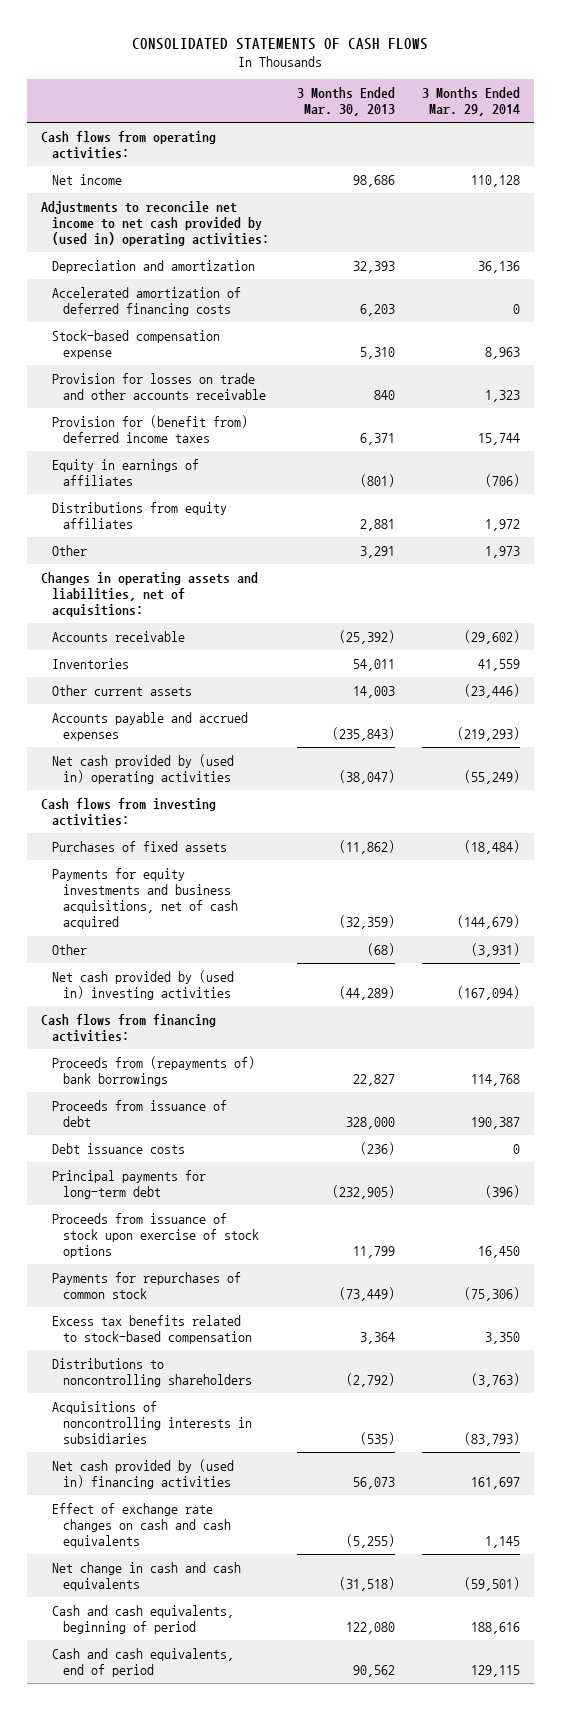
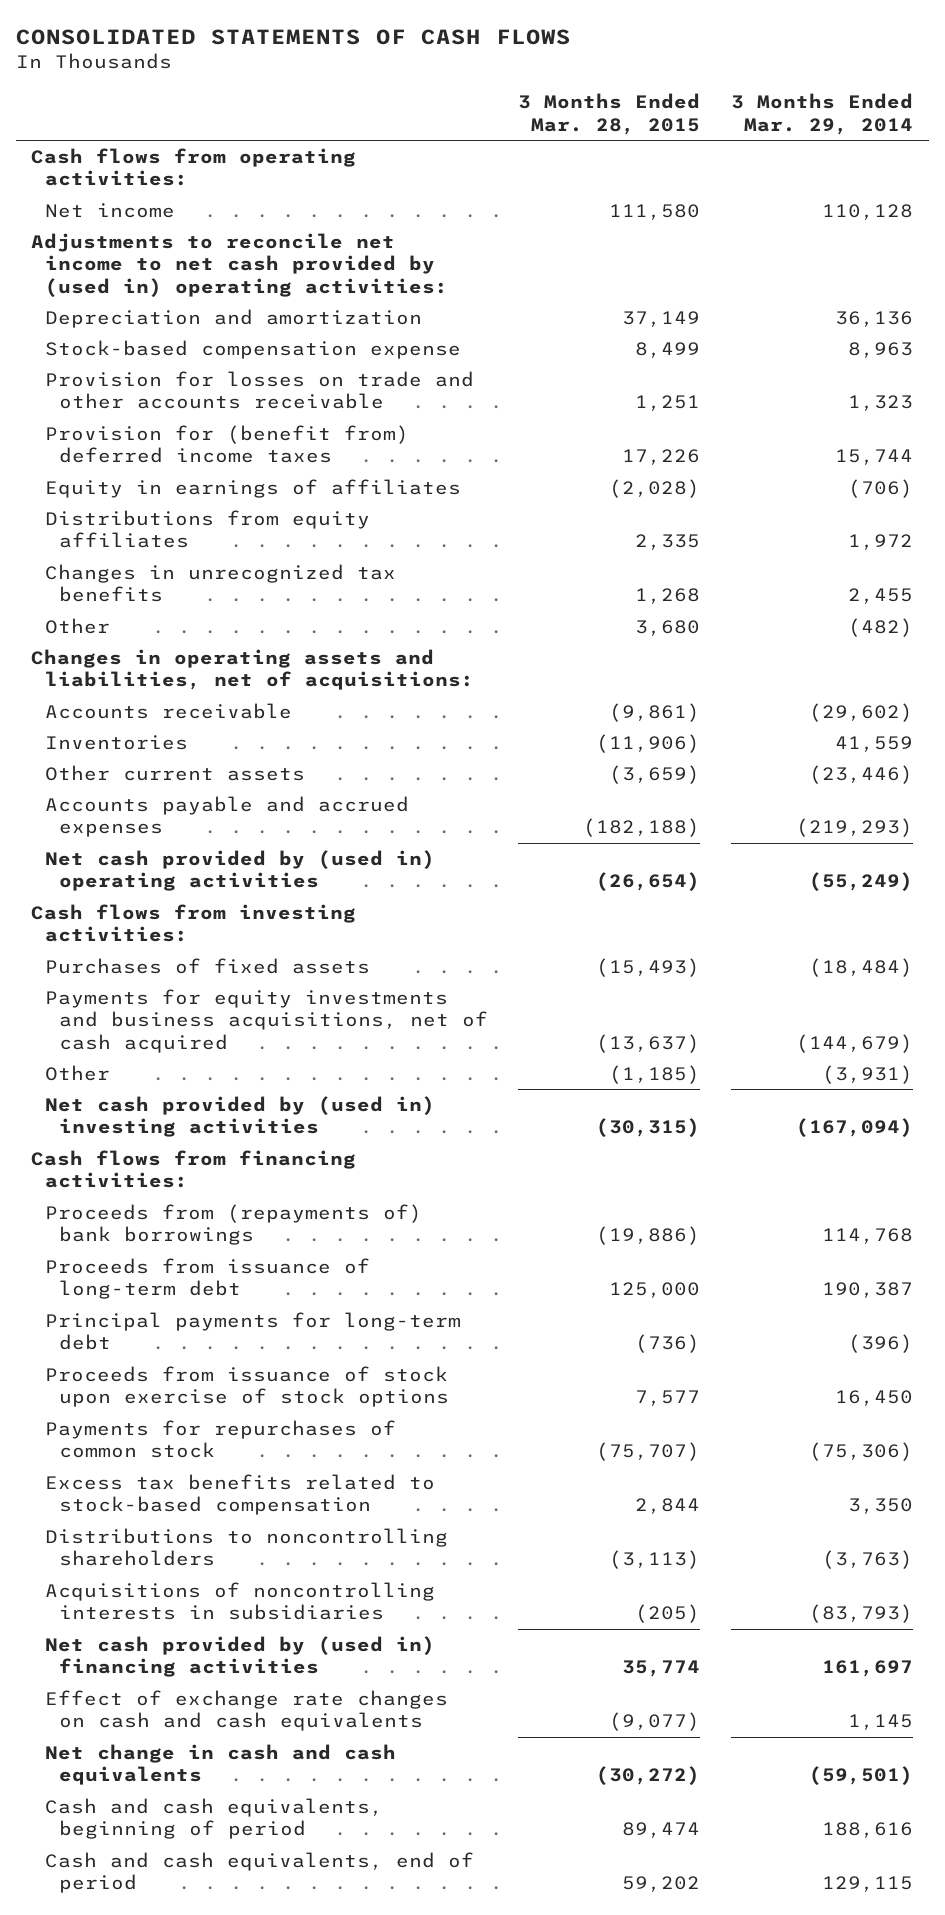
[296,86,395,116] 3 Months Ended Mar. 30, 2013 -> none
none -> [518,93,701,135] 3 Months Ended Mar. 28, 2015
[52,286,242,316] Accelerated amortization of deferred financing costs -> none
none -> [44,564,396,603] Changes in unrecognized tax benefits
[484,545,520,558] 1,973 -> [848,618,914,638] (482)
[52,1142,186,1154] Debt issuance costs -> none
[52,1099,228,1127] Proceeds from issuance of debt -> [44,1258,370,1300] Proceeds from issuance of long-term debt

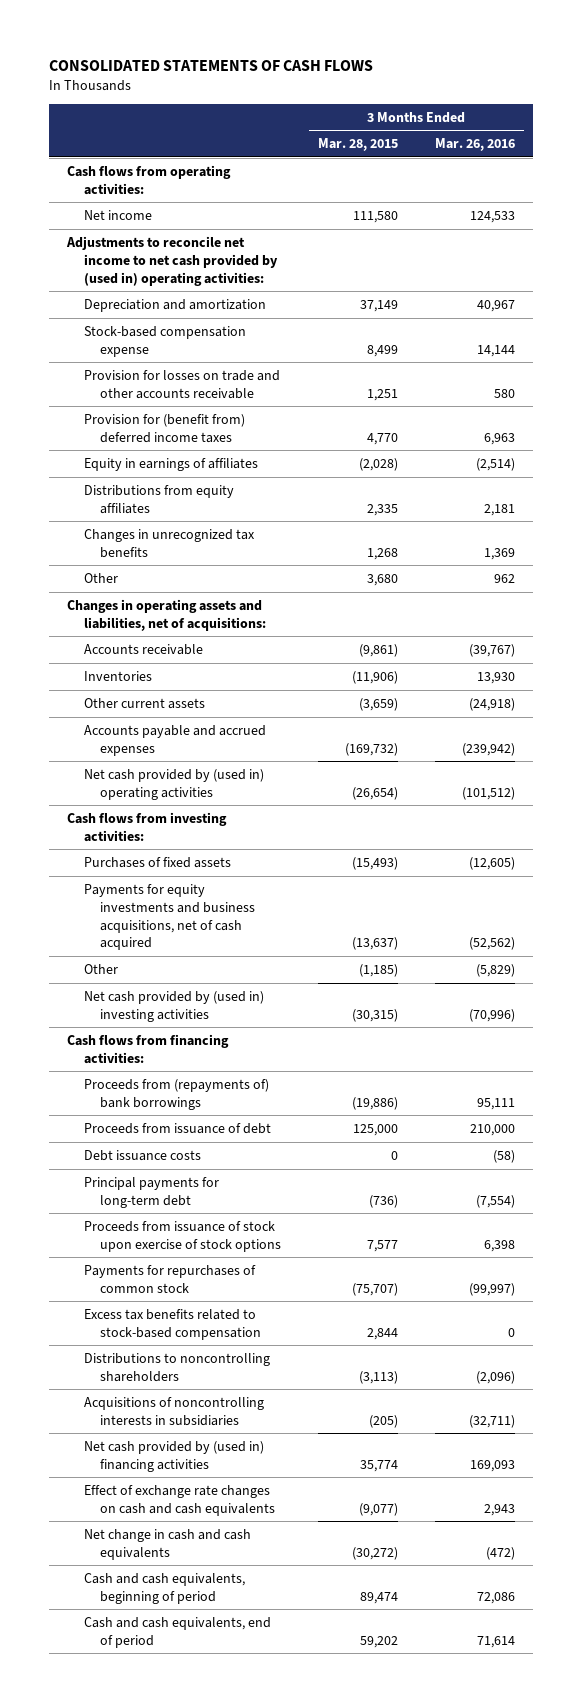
[731,93,914,135] 3 Months Ended Mar. 29, 2014 -> none
none -> [434,138,515,152] Mar. 26, 2016
[622,449,701,466] 17,226 -> [366,432,398,445] 4,770
[583,818,701,838] (182,188) -> [344,742,398,756] (169,732)
[44,1258,370,1300] Proceeds from issuance of long-term debt -> [83,1122,271,1134] Proceeds from issuance of debt
none -> [83,1149,201,1161] Debt issuance costs

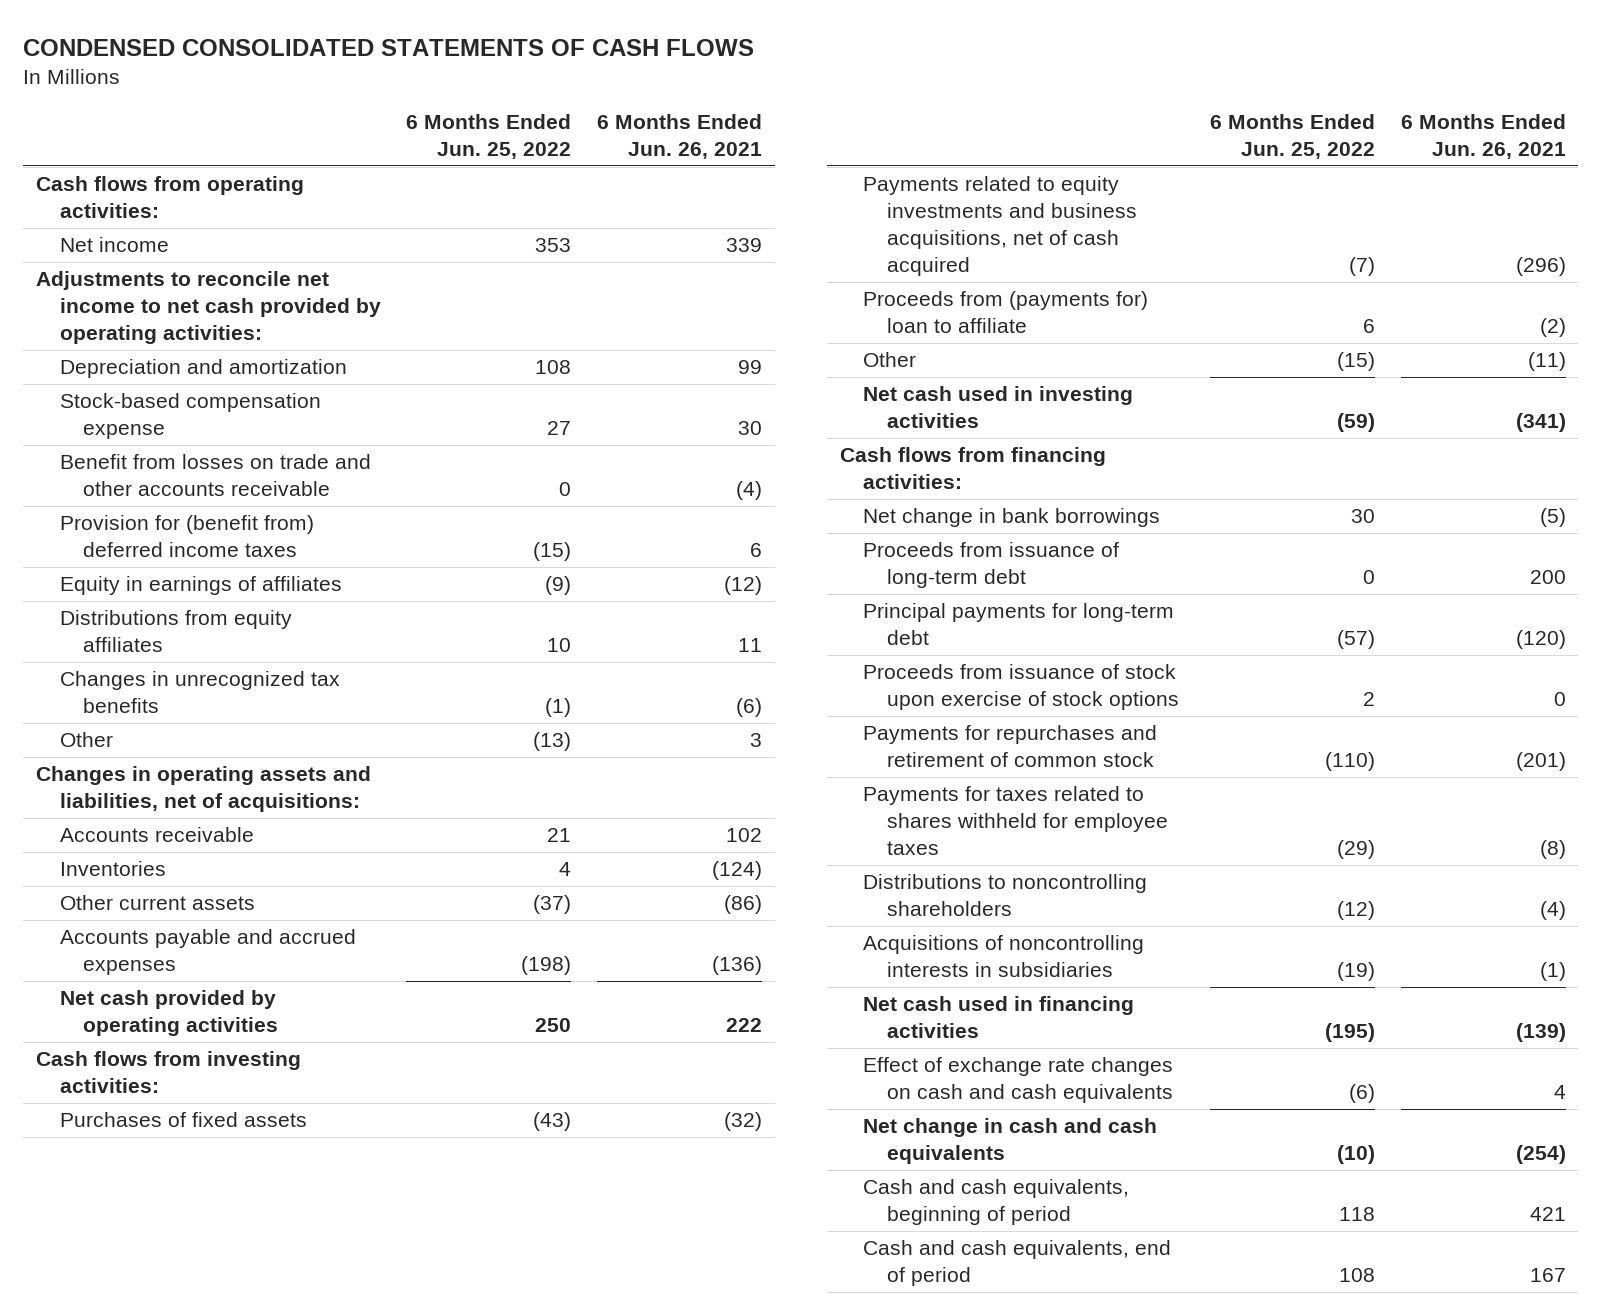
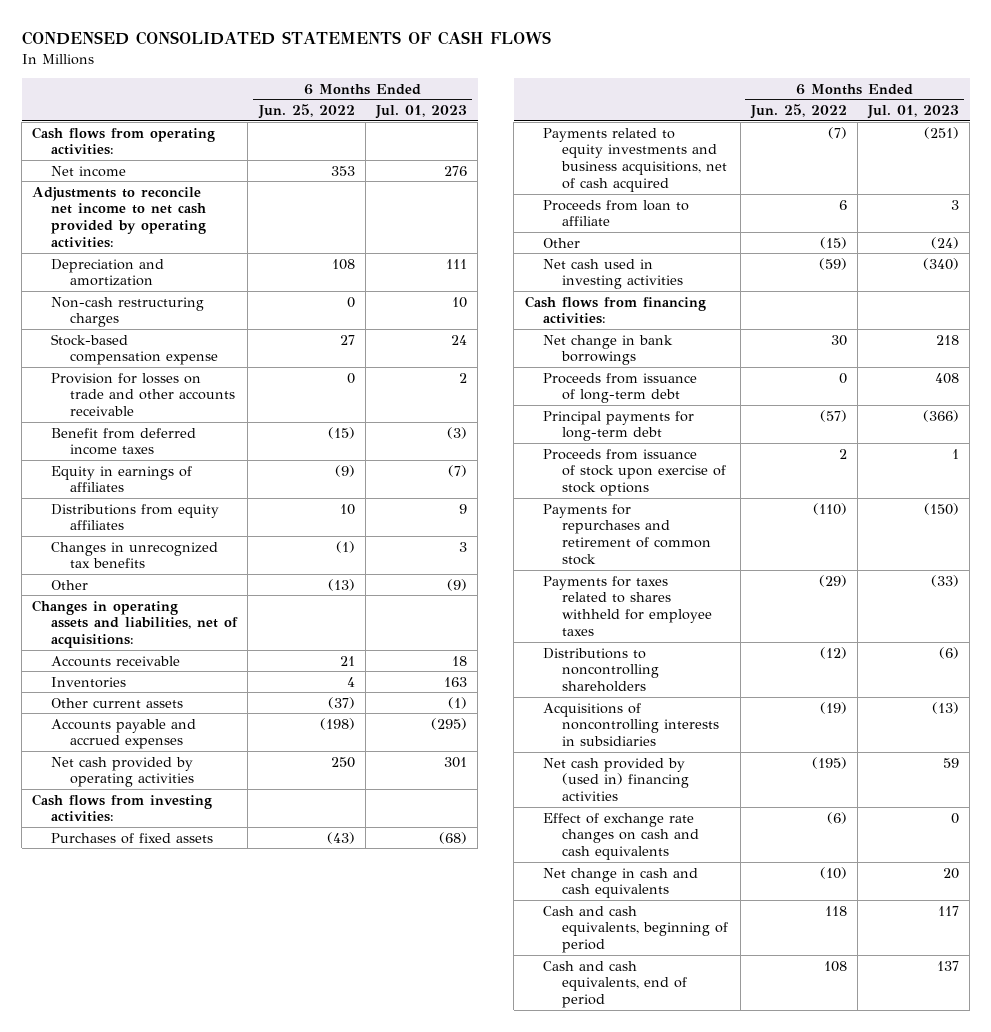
[596,114,762,160] 6 Months Ended Jun. 26, 2021 -> none
none -> [374,105,467,120] Jul. 01, 2023
none -> [51,296,205,328] Non-cash restructuring charges
[59,454,371,497] Benefit from losses on trade and other accounts receivable -> [51,372,236,417] Provision for losses on trade and other accounts receivable
[59,515,314,558] Provision for (benefit from) deferred income taxes -> [51,427,197,456] Benefit from deferred income taxes
[863,291,1149,334] Proceeds from (payments for) loan to affiliate -> [543,199,690,227] Proceeds from loan to affiliate
[863,996,1135,1039] Net cash used in financing activities -> [543,757,690,802] Net cash provided by (used in) financing activities

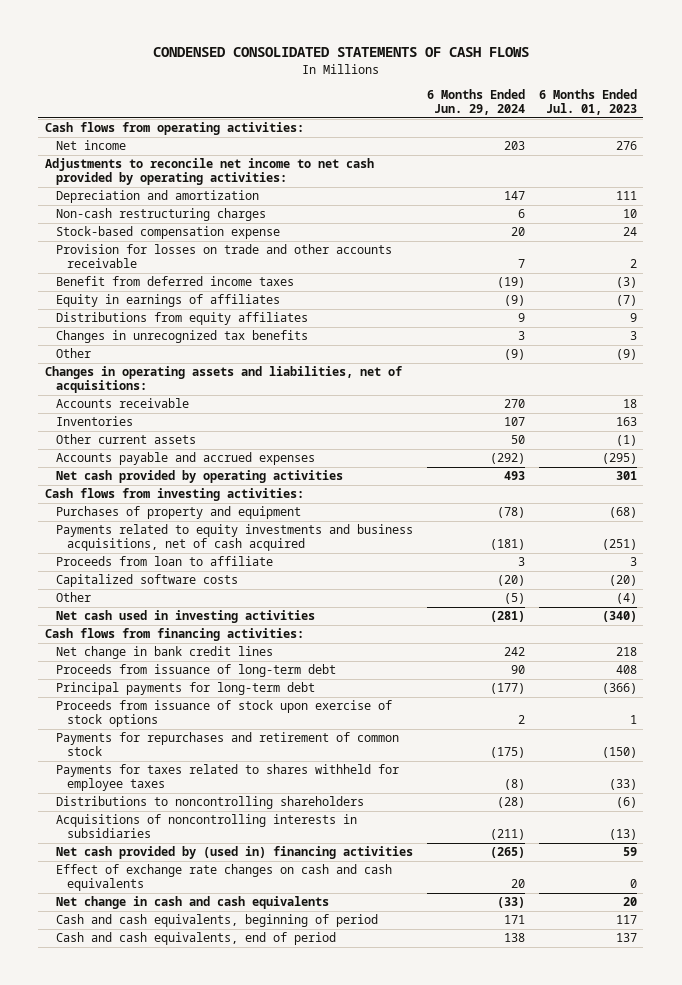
[257,104,355,120] Jun. 25, 2022 -> none
none -> [426,89,525,116] 6 Months Ended Jun. 29, 2024
[51,832,214,844] Purchases of fixed assets -> [56,506,302,520] Purchases of property and equipment
none -> [56,574,239,588] Capitalized software costs
[931,236,960,249] (24) -> [615,593,637,605] (4)
[543,334,674,366] Net change in bank borrowings -> [56,646,274,660] Net change in bank credit lines

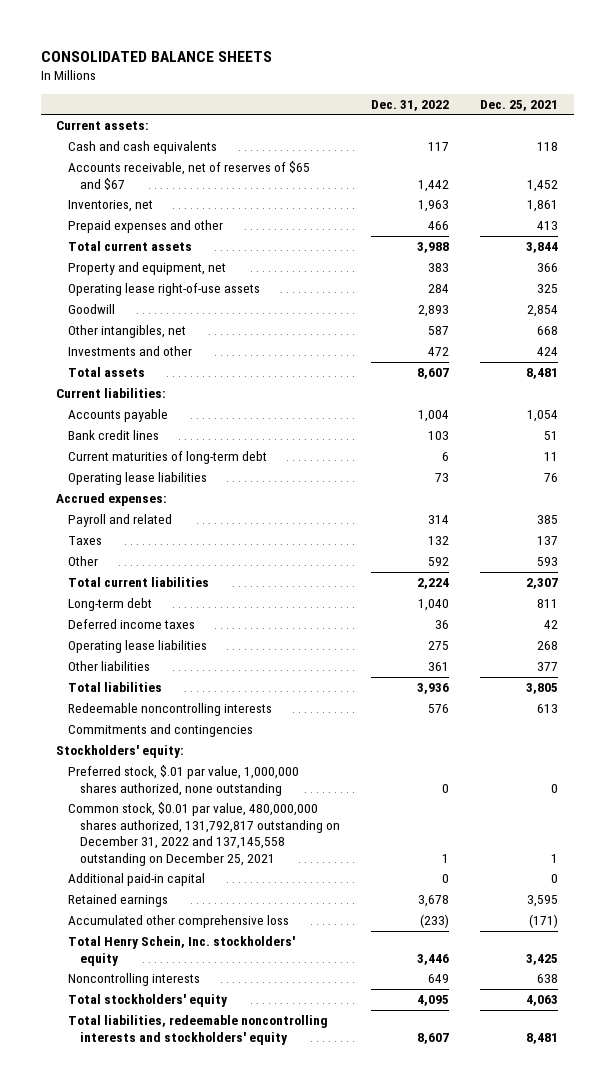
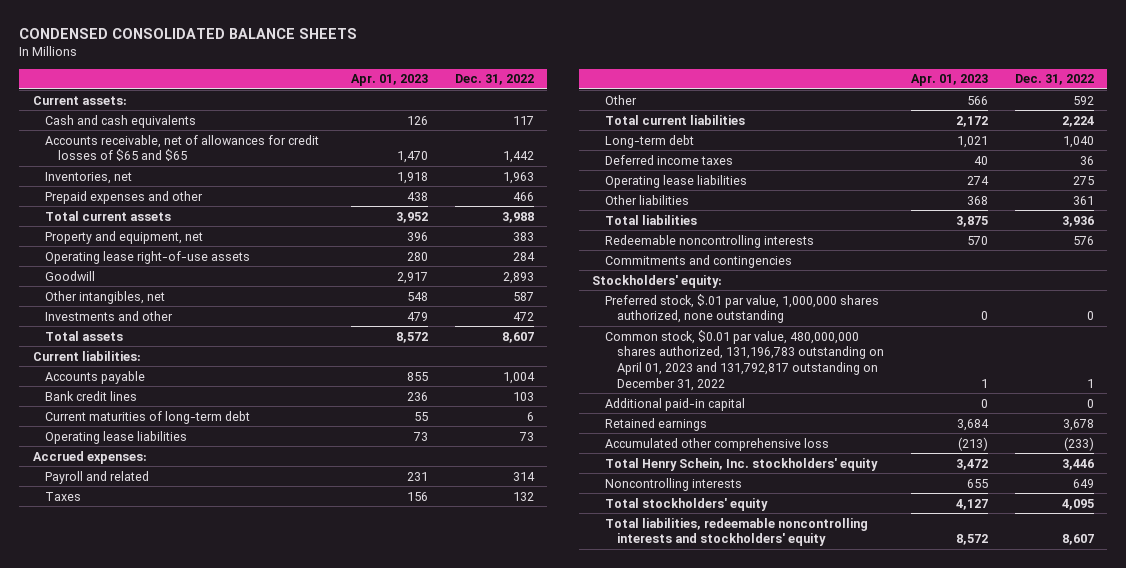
[40,50,272,62] CONSOLIDATED BALANCE SHEETS -> [19,27,358,39] CONDENSED CONSOLIDATED BALANCE SHEETS
[480,99,559,111] Dec. 25, 2021 -> none
none -> [351,74,429,87] Apr. 01, 2023
[68,161,311,190] Accounts receivable, net of reserves of $65 and $67 -> [45,134,320,162] Accounts receivable, net of allowances for credit losses of $65 and $65
[68,802,340,866] Common stock, $0.01 par value, 480,000,000 shares authorized, 131,792,817 outstanding on December 31, 2022 and 137,145,558 outstanding on December 25, 2021 -> [604,329,885,391] Common stock, $0.01 par value, 480,000,000 shares authorized, 131,196,783 outstanding on April 01, 2023 and 131,792,817 outstanding on December 31, 2022

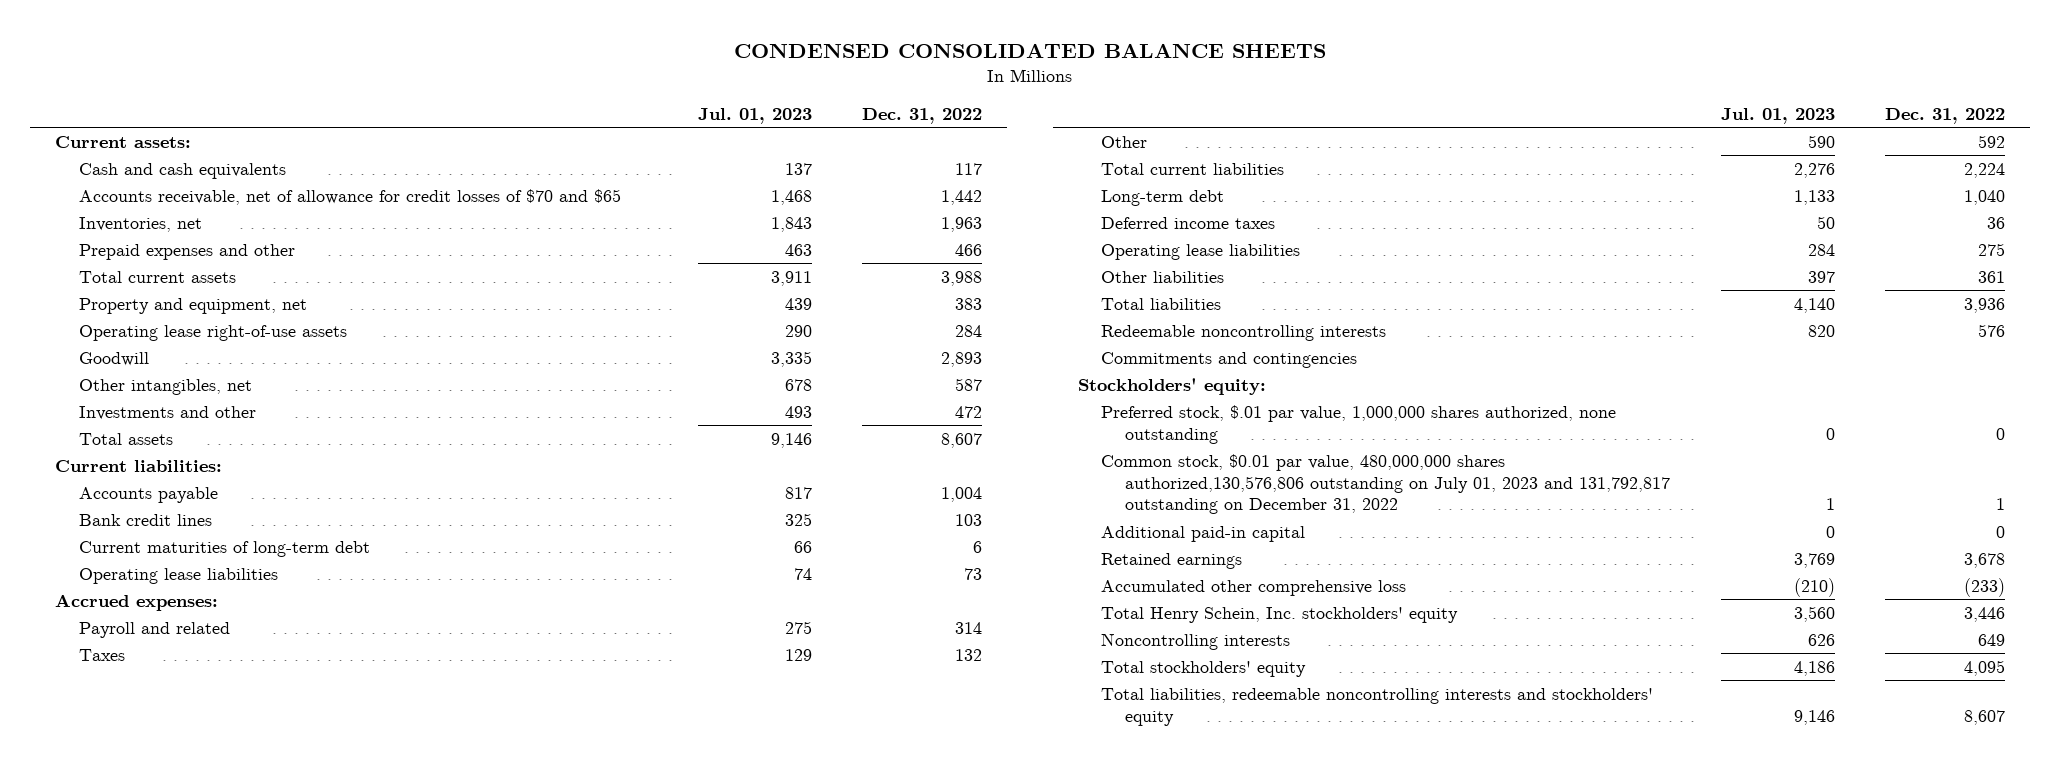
[351,74,429,87] Apr. 01, 2023 -> none
none -> [697,107,812,124] Jul. 01, 2023
[45,134,320,162] Accounts receivable, net of allowances for credit losses of $65 and $65 -> [78,188,621,205] Accounts receivable, net of allowance for credit losses of $70 and $65
[604,329,885,391] Common stock, $0.01 par value, 480,000,000 shares authorized, 131,196,783 outstanding on April 01, 2023 and 131,792,817 outstanding on December 31, 2022 -> [1101,453,1671,515] Common stock, $0.01 par value, 480,000,000 shares authorized,130,576,806 outstanding on July 01, 2023 and 131,792,817 outstanding on December 31, 2022

